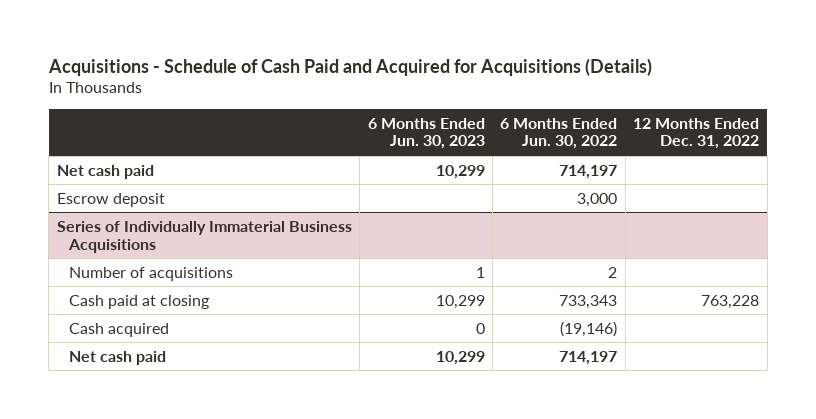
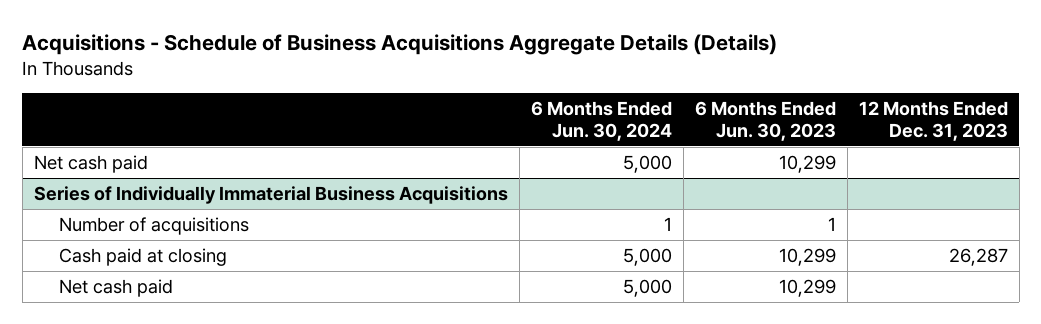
[47,57,652,76] Acquisitions - Schedule of Cash Paid and Acquired for Acquisitions (Details) -> [22,34,778,56] Acquisitions - Schedule of Business Acquisitions Aggregate Details (Details)
[500,117,618,150] 6 Months Ended Jun. 30, 2022 -> none
[633,117,760,150] 12 Months Ended Dec. 31, 2022 -> none
none -> [530,101,672,141] 6 Months Ended Jun. 30, 2024
none -> [858,101,1008,141] 12 Months Ended Dec. 31, 2023
[56,192,165,207] Escrow deposit -> none
[68,322,169,337] Cash acquired -> none

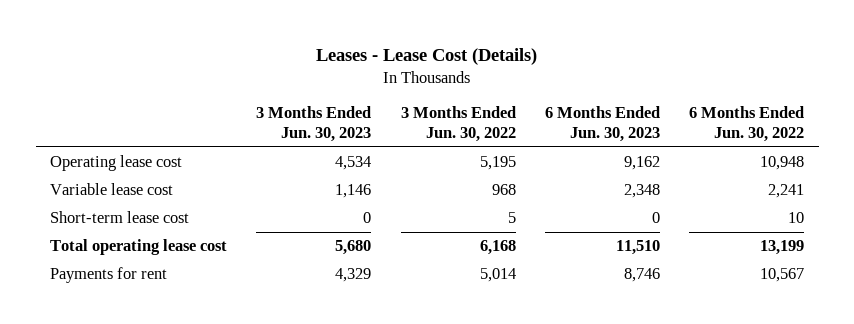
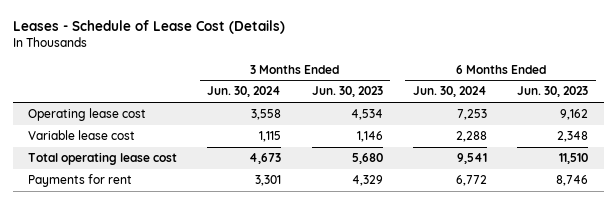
[316,47,538,65] Leases - Lease Cost (Details) -> [12,19,285,34] Leases - Schedule of Lease Cost (Details)
[400,106,516,142] 3 Months Ended Jun. 30, 2022 -> none
[689,106,805,142] 6 Months Ended Jun. 30, 2022 -> none
none -> [207,86,282,98] Jun. 30, 2024
none -> [413,86,488,98] Jun. 30, 2024
[50,211,190,224] Short-term lease cost -> none

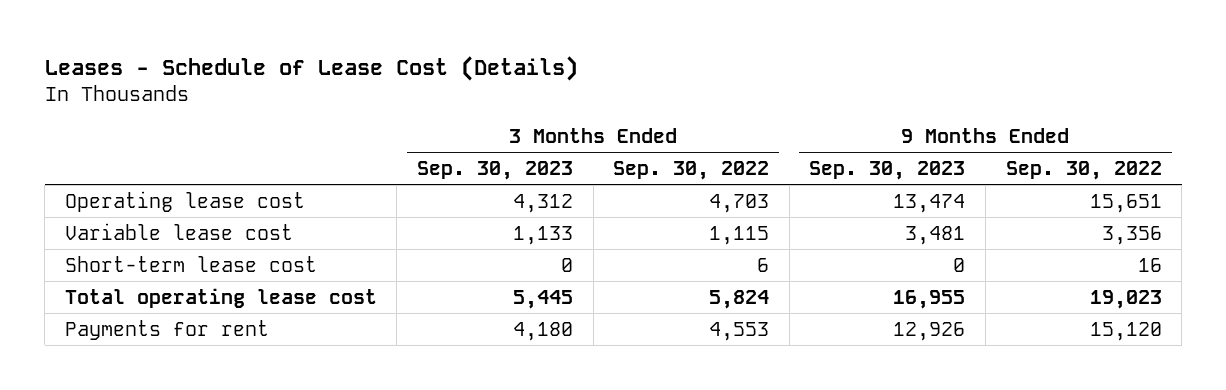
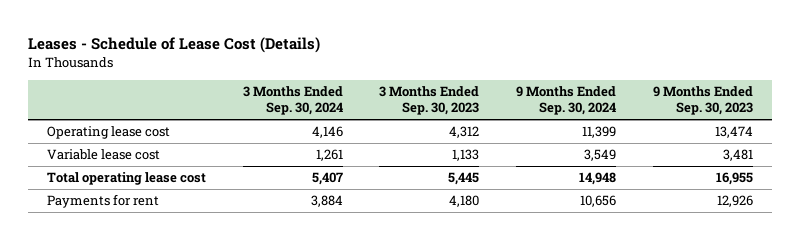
[613,161,770,181] Sep. 30, 2022 -> none
[1005,161,1162,181] Sep. 30, 2022 -> none
none -> [242,86,343,116] 3 Months Ended Sep. 30, 2024
none -> [516,86,617,116] 9 Months Ended Sep. 30, 2024
[64,255,317,272] Short-term lease cost -> none

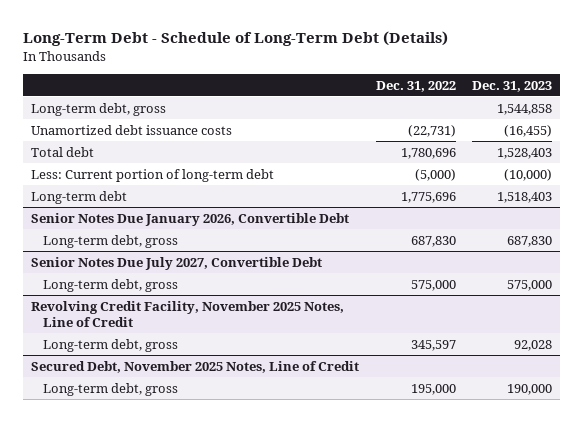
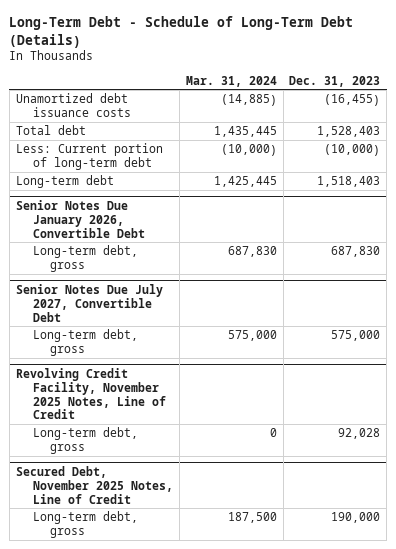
[375,80,456,92] Dec. 31, 2022 -> none
none -> [185,75,277,87] Mar. 31, 2024
[31,102,167,116] Long-term debt, gross -> none

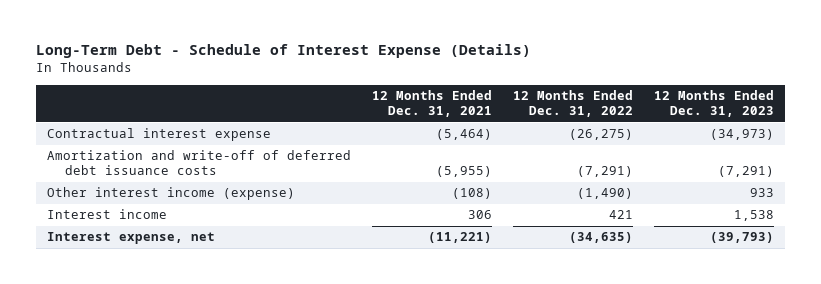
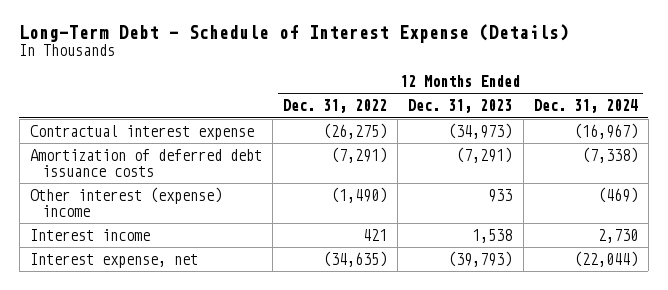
[371,90,492,118] 12 Months Ended Dec. 31, 2021 -> none
none -> [533,99,638,114] Dec. 31, 2024
[46,150,351,176] Amortization and write-off of deferred debt issuance costs -> [29,149,262,178] Amortization of deferred debt issuance costs
[46,187,295,201] Other interest income (expense) -> [29,187,222,218] Other interest (expense) income

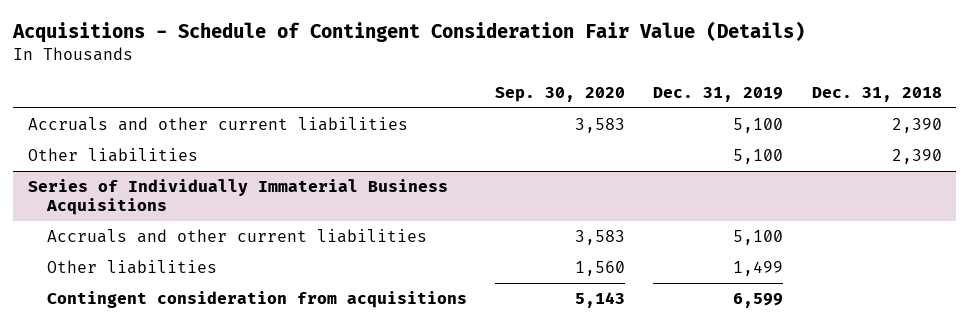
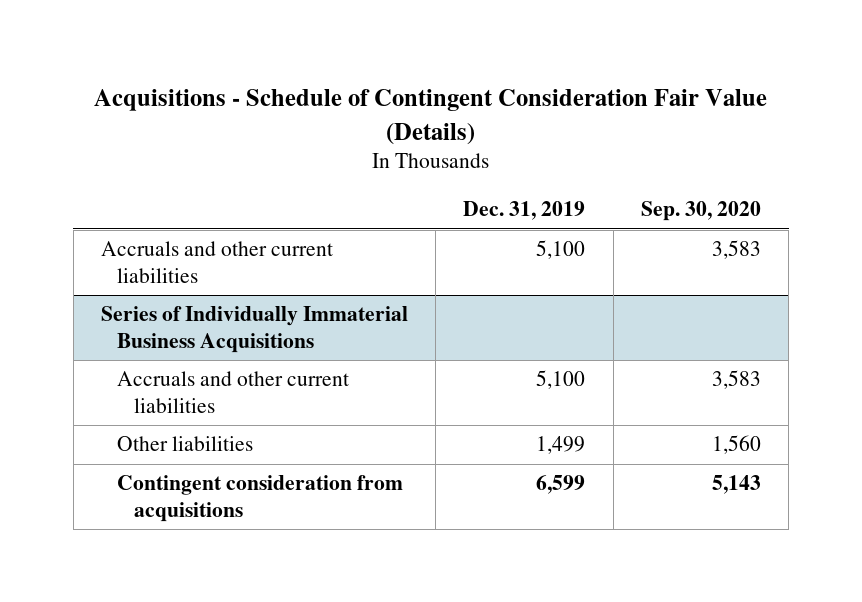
[811,86,942,102] Dec. 31, 2018 -> none
[27,148,198,163] Other liabilities -> none

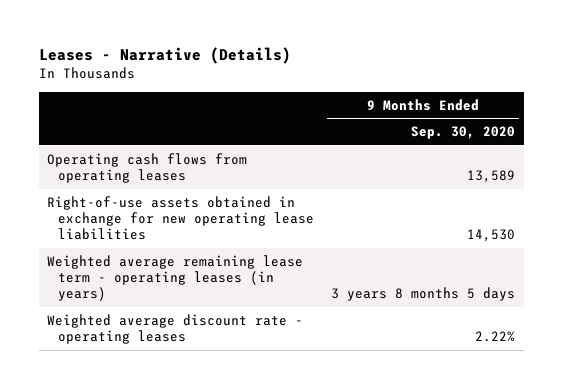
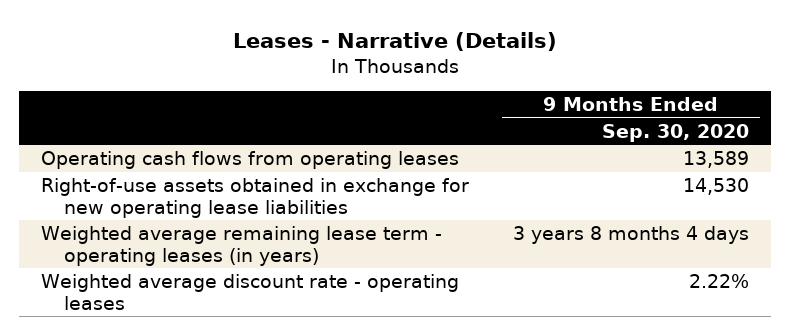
[331,287,516,302] 3 years 8 months 5 days -> [513,226,750,245] 3 years 8 months 4 days

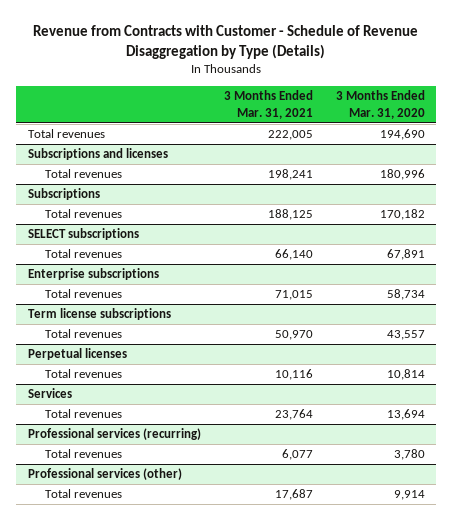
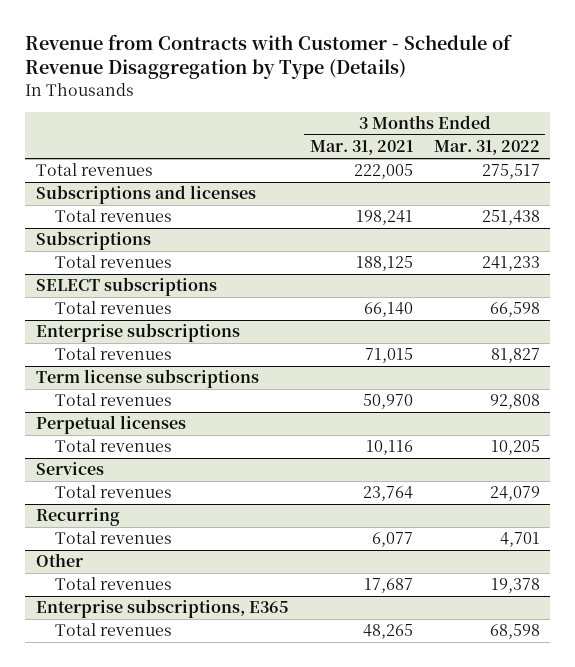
[335,90,425,119] 3 Months Ended Mar. 31, 2020 -> none
none -> [433,140,540,156] Mar. 31, 2022
[27,428,201,441] Professional services (recurring) -> [35,508,120,527] Recurring
[27,468,182,481] Professional services (other) -> [35,553,83,568] Other
none -> [35,599,289,619] Enterprise subscriptions, E365
none -> [54,623,172,637] Total revenues

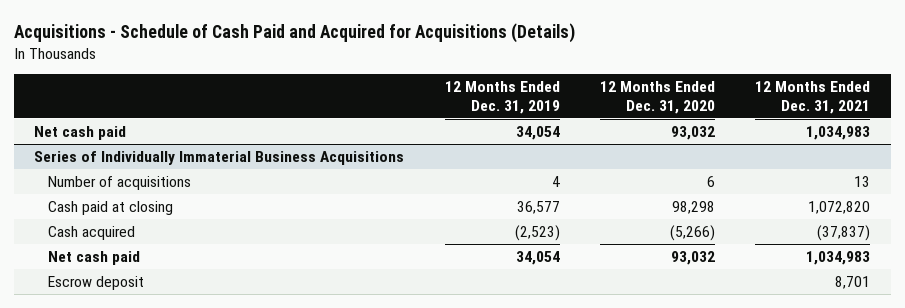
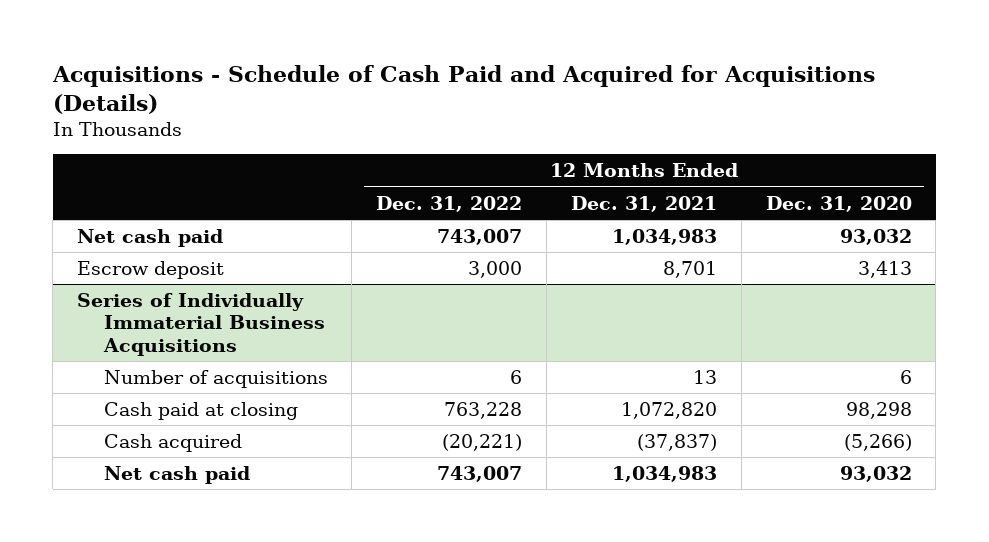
[444,80,560,114] 12 Months Ended Dec. 31, 2019 -> none
none -> [376,195,523,212] Dec. 31, 2022
none -> [77,260,225,279] Escrow deposit
[48,276,145,291] Escrow deposit -> none

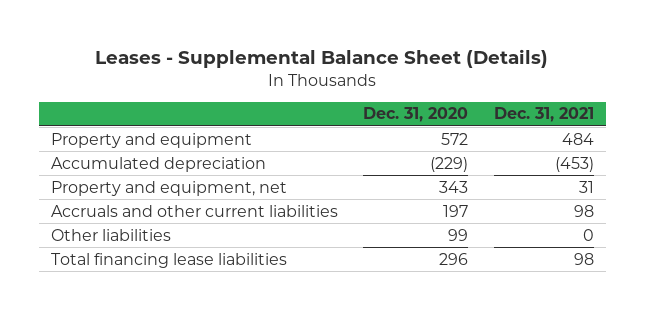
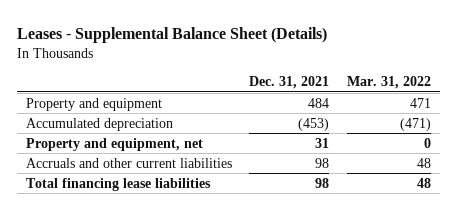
[363,107,469,123] Dec. 31, 2020 -> none
none -> [346,76,431,90] Mar. 31, 2022
[51,228,172,241] Other liabilities -> none

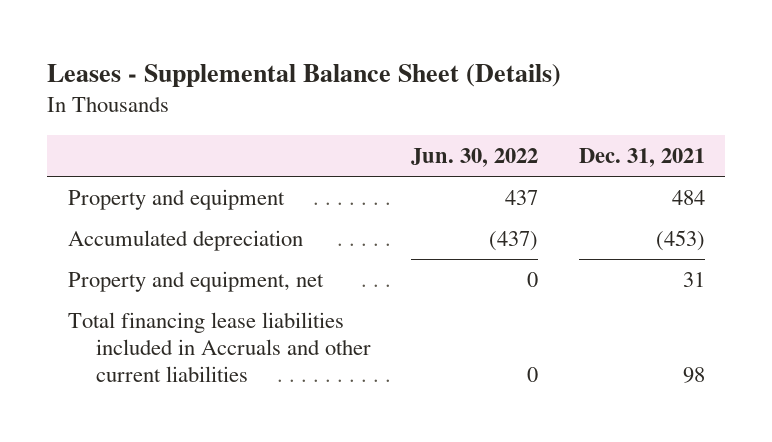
[346,76,431,90] Mar. 31, 2022 -> none
none -> [411,148,539,168] Jun. 30, 2022
[25,157,232,168] Accruals and other current liabilities -> none
[25,177,211,191] Total financing lease liabilities -> [67,312,371,383] Total financing lease liabilities included in Accruals and other current liabilities

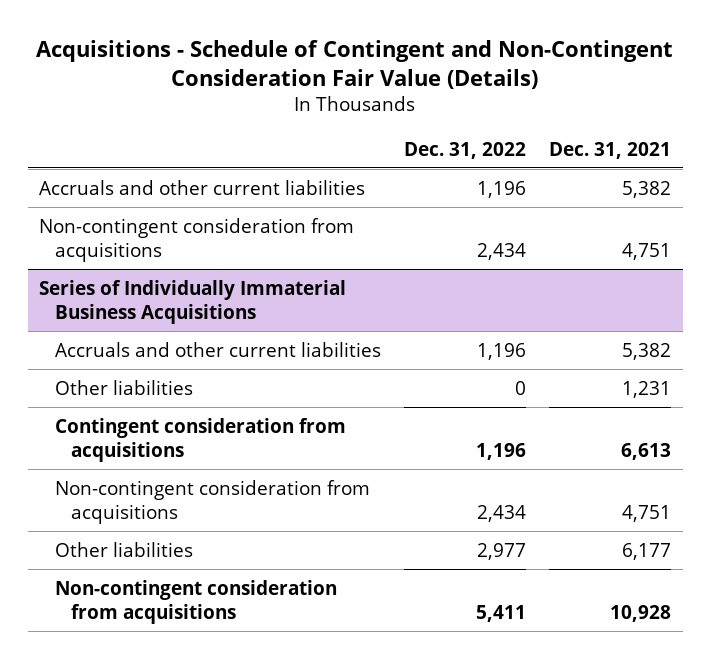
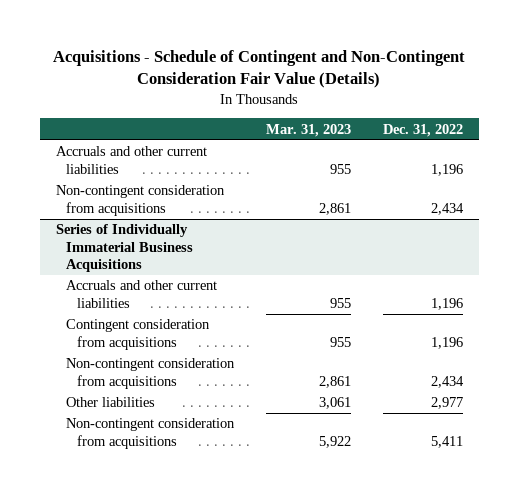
[549,141,672,159] Dec. 31, 2021 -> none
none -> [266,123,352,137] Mar. 31, 2023
[55,379,194,395] Other liabilities -> none

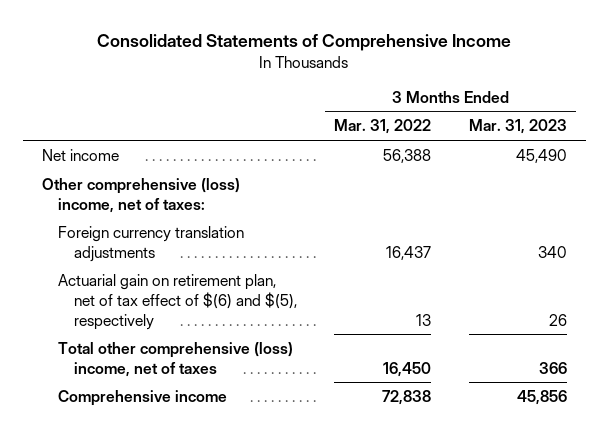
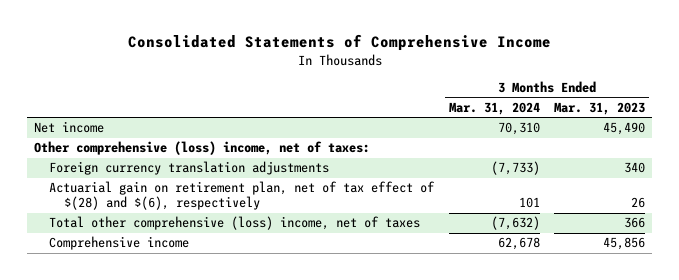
[334,119,432,135] Mar. 31, 2022 -> none
none -> [448,101,540,115] Mar. 31, 2024
[57,273,297,330] Actuarial gain on retirement plan, net of tax effect of $(6) and $(5), respectively -> [49,181,436,211] Actuarial gain on retirement plan, net of tax effect of $(28) and $(6), respectively

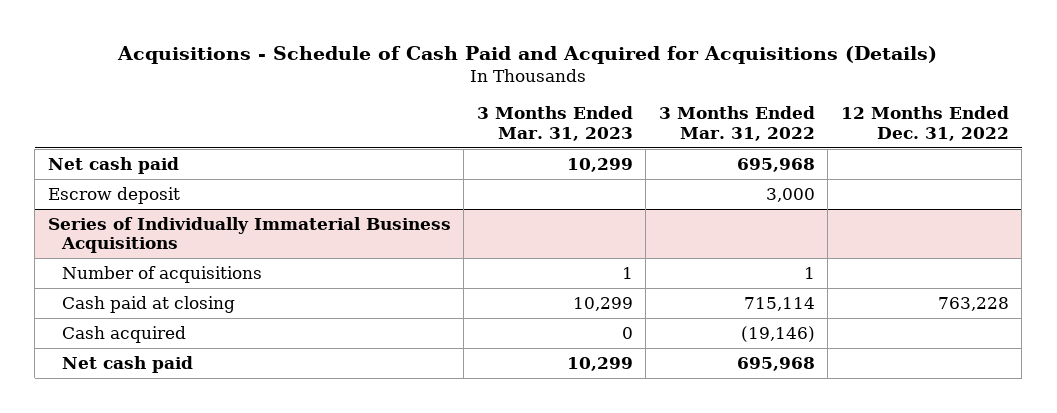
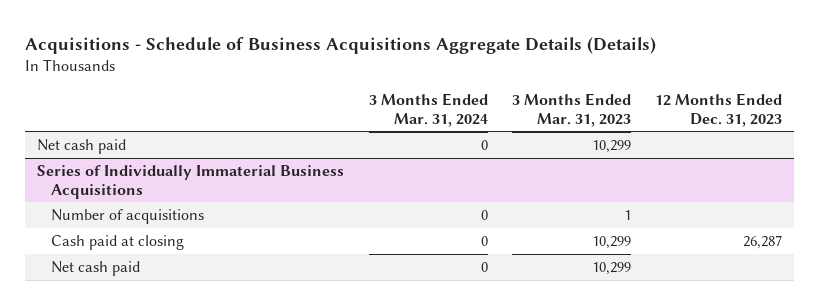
[117,45,938,64] Acquisitions - Schedule of Cash Paid and Acquired for Acquisitions (Details) -> [25,36,657,54] Acquisitions - Schedule of Business Acquisitions Aggregate Details (Details)
[658,106,815,141] 3 Months Ended Mar. 31, 2022 -> none
[840,106,1009,141] 12 Months Ended Dec. 31, 2022 -> none
none -> [368,93,488,127] 3 Months Ended Mar. 31, 2024
none -> [654,93,782,127] 12 Months Ended Dec. 31, 2023
[47,186,180,204] Escrow deposit -> none
[62,325,187,343] Cash acquired -> none

